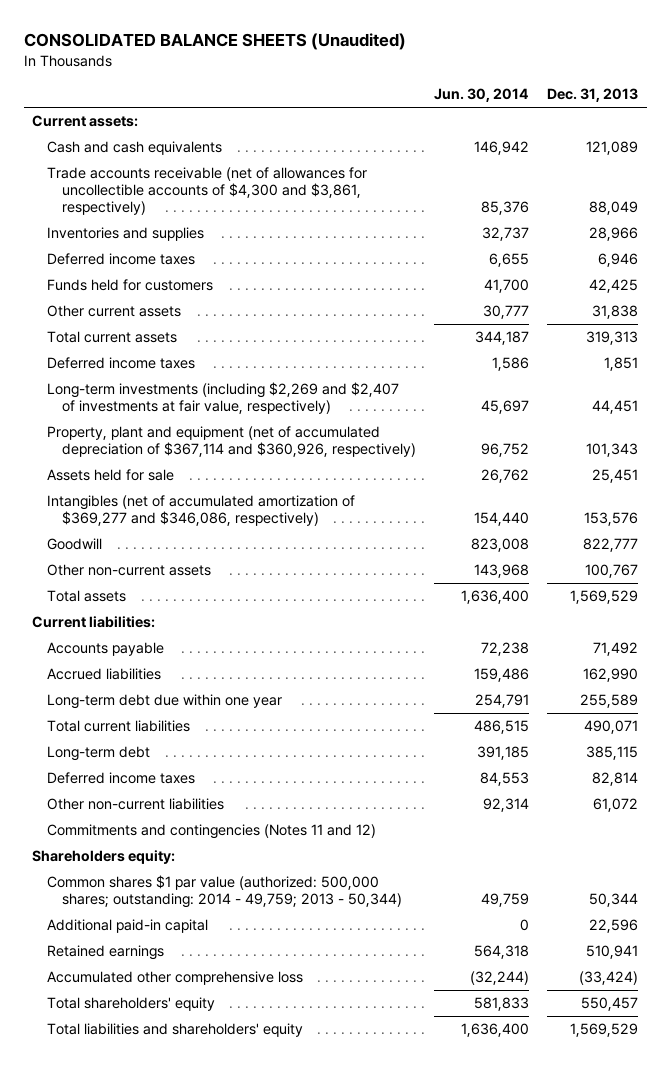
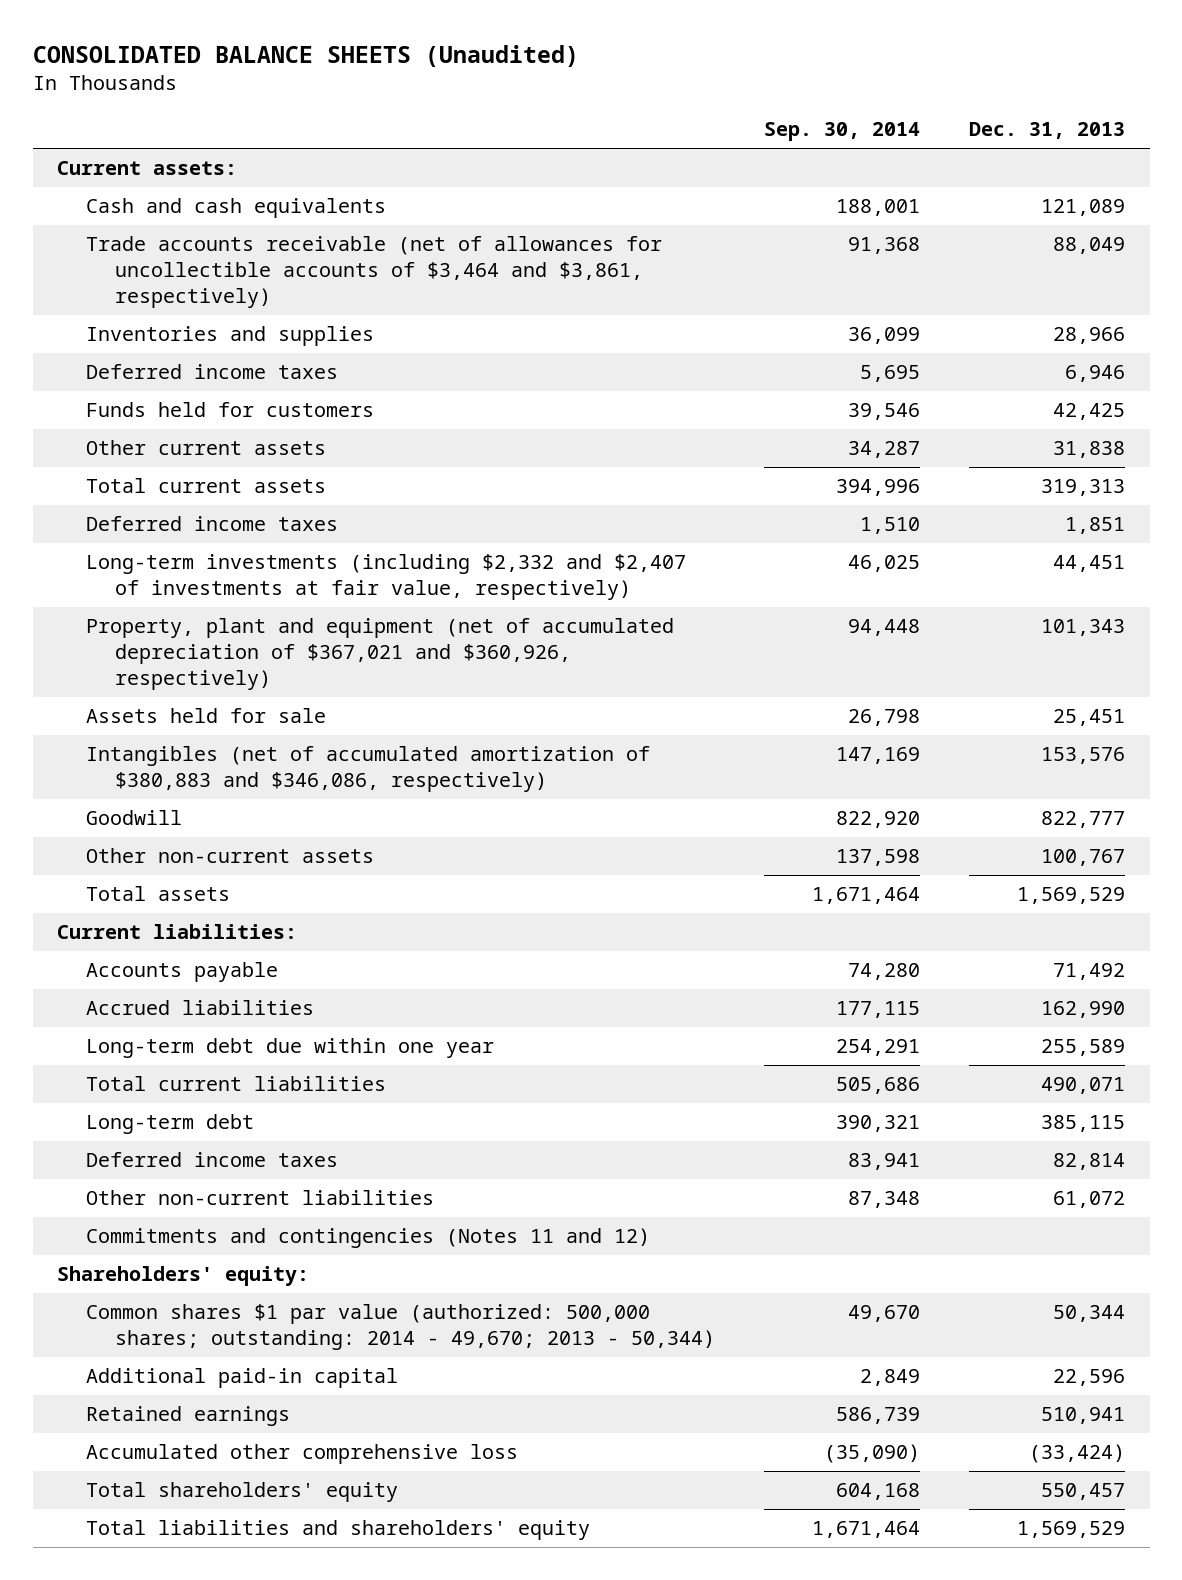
[434,88,530,103] Jun. 30, 2014 -> none
none -> [764,122,921,142] Sep. 30, 2014
[47,167,368,216] Trade accounts receivable (net of allowances for uncollectible accounts of $4,300 and $3,861, respectively) -> [86,236,663,308] Trade accounts receivable (net of allowances for uncollectible accounts of $3,464 and $3,861, respectively)
[47,382,400,415] Long-term investments (including $2,269 and $2,407 of investments at fair value, respectively) -> [86,554,687,600] Long-term investments (including $2,332 and $2,407 of investments at fair value, respectively)
[47,426,417,458] Property, plant and equipment (net of accumulated depreciation of $367,114 and $360,926, respectively) -> [86,618,675,690] Property, plant and equipment (net of accumulated depreciation of $367,021 and $360,926, respectively)
[47,495,356,527] Intangibles (net of accumulated amortization of $369,277 and $346,086, respectively) -> [86,746,651,792] Intangibles (net of accumulated amortization of $380,883 and $346,086, respectively)
[32,850,176,865] Shareholders equity: -> [57,1266,310,1287] Shareholders' equity:
[47,875,403,909] Common shares $1 par value (authorized: 500,000 shares; outstanding: 2014 - 49,759; 2013 - 50,344) -> [86,1304,715,1350] Common shares $1 par value (authorized: 500,000 shares; outstanding: 2014 - 49,670; 2013 - 50,344)

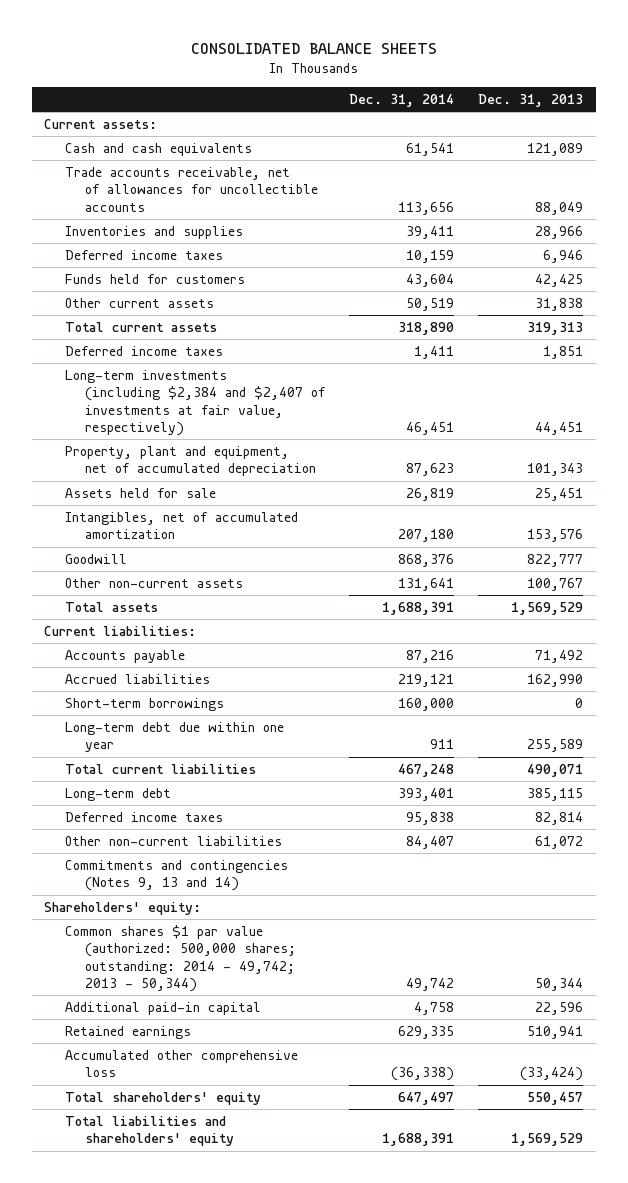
[32,45,579,68] CONSOLIDATED BALANCE SHEETS (Unaudited) -> [190,43,437,55] CONSOLIDATED BALANCE SHEETS
[764,122,921,142] Sep. 30, 2014 -> none
none -> [349,94,455,108] Dec. 31, 2014
[86,236,663,308] Trade accounts receivable (net of allowances for uncollectible accounts of $3,464 and $3,861, respectively) -> [64,166,319,212] Trade accounts receivable, net of allowances for uncollectible accounts
[86,554,687,600] Long-term investments (including $2,332 and $2,407 of investments at fair value, respectively) -> [64,369,327,437] Long-term investments (including $2,384 and $2,407 of investments at fair value, respectively)
[86,618,675,690] Property, plant and equipment (net of accumulated depreciation of $367,021 and $360,926, respectively) -> [64,445,317,477] Property, plant and equipment, net of accumulated depreciation
[86,746,651,792] Intangibles (net of accumulated amortization of $380,883 and $346,086, respectively) -> [64,511,298,540] Intangibles, net of accumulated amortization
none -> [64,697,224,711] Short-term borrowings
[86,1228,651,1249] Commitments and contingencies (Notes 11 and 12) -> [64,859,288,892] Commitments and contingencies (Notes 9, 13 and 14)
[86,1304,715,1350] Common shares $1 par value (authorized: 500,000 shares; outstanding: 2014 - 49,670; 2013 - 50,344) -> [64,924,297,993] Common shares $1 par value (authorized: 500,000 shares; outstanding: 2014 - 49,742; 2013 - 50,344)

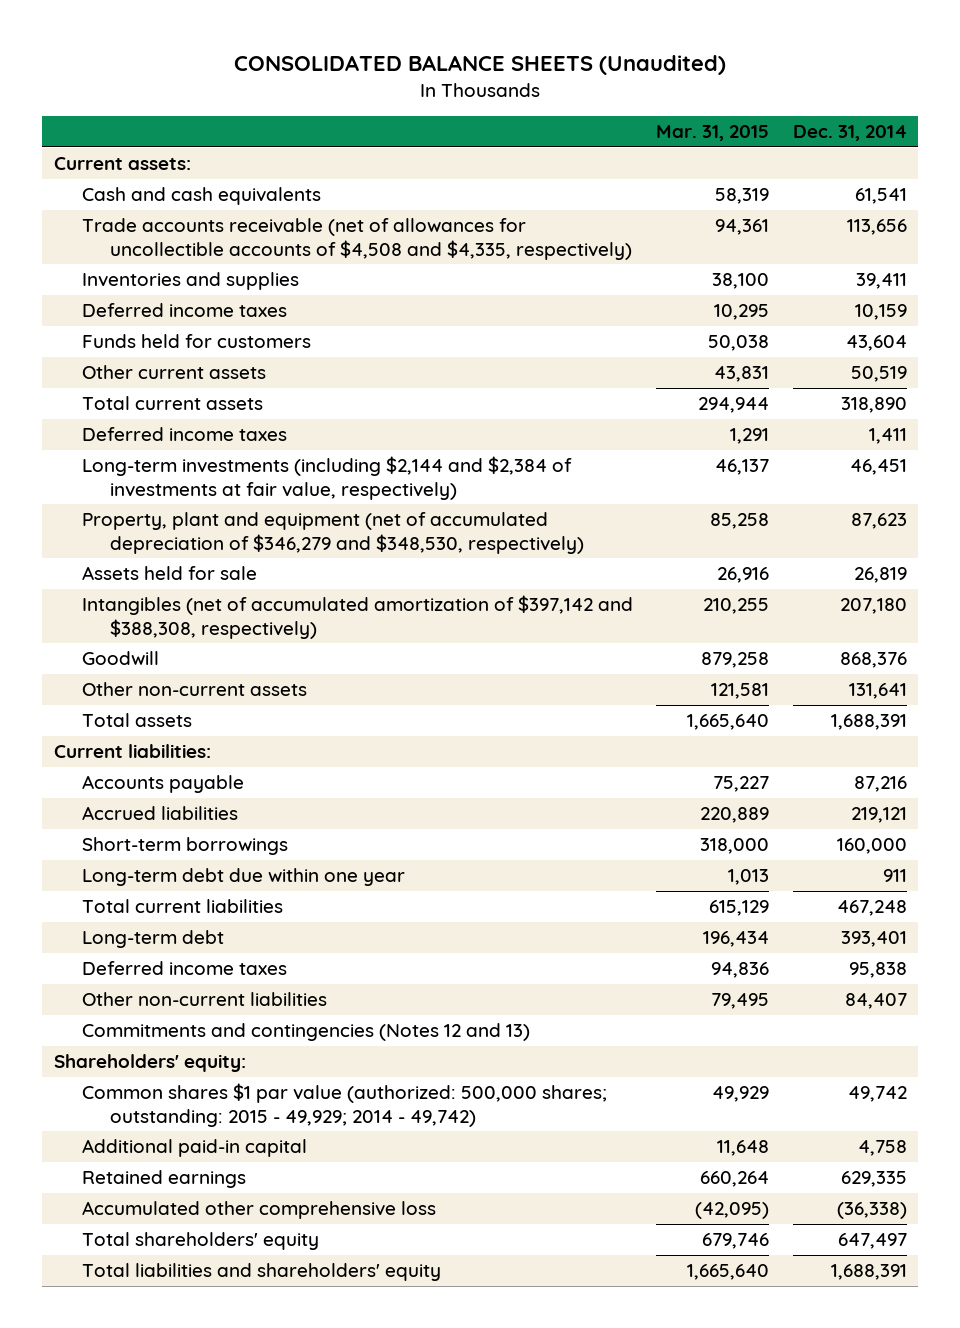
[190,43,437,55] CONSOLIDATED BALANCE SHEETS -> [234,55,727,76] CONSOLIDATED BALANCE SHEETS (Unaudited)
[478,94,584,108] Dec. 31, 2013 -> none
none -> [656,125,770,142] Mar. 31, 2015
[64,166,319,212] Trade accounts receivable, net of allowances for uncollectible accounts -> [81,218,632,260] Trade accounts receivable (net of allowances for uncollectible accounts of $4,508 and $4,335, respectively)
[64,369,327,437] Long-term investments (including $2,384 and $2,407 of investments at fair value, respectively) -> [81,456,572,500] Long-term investments (including $2,144 and $2,384 of investments at fair value, respectively)
[64,445,317,477] Property, plant and equipment, net of accumulated depreciation -> [81,512,584,554] Property, plant and equipment (net of accumulated depreciation of $346,279 and $348,530, respectively)
[64,511,298,540] Intangibles, net of accumulated amortization -> [81,595,633,639] Intangibles (net of accumulated amortization of $397,142 and $388,308, respectively)
[64,859,288,892] Commitments and contingencies (Notes 9, 13 and 14) -> [81,1023,530,1042] Commitments and contingencies (Notes 12 and 13)
[64,924,297,993] Common shares $1 par value (authorized: 500,000 shares; outstanding: 2014 - 49,742; 2013 - 50,344) -> [81,1083,607,1127] Common shares $1 par value (authorized: 500,000 shares; outstanding: 2015 - 49,929; 2014 - 49,742)

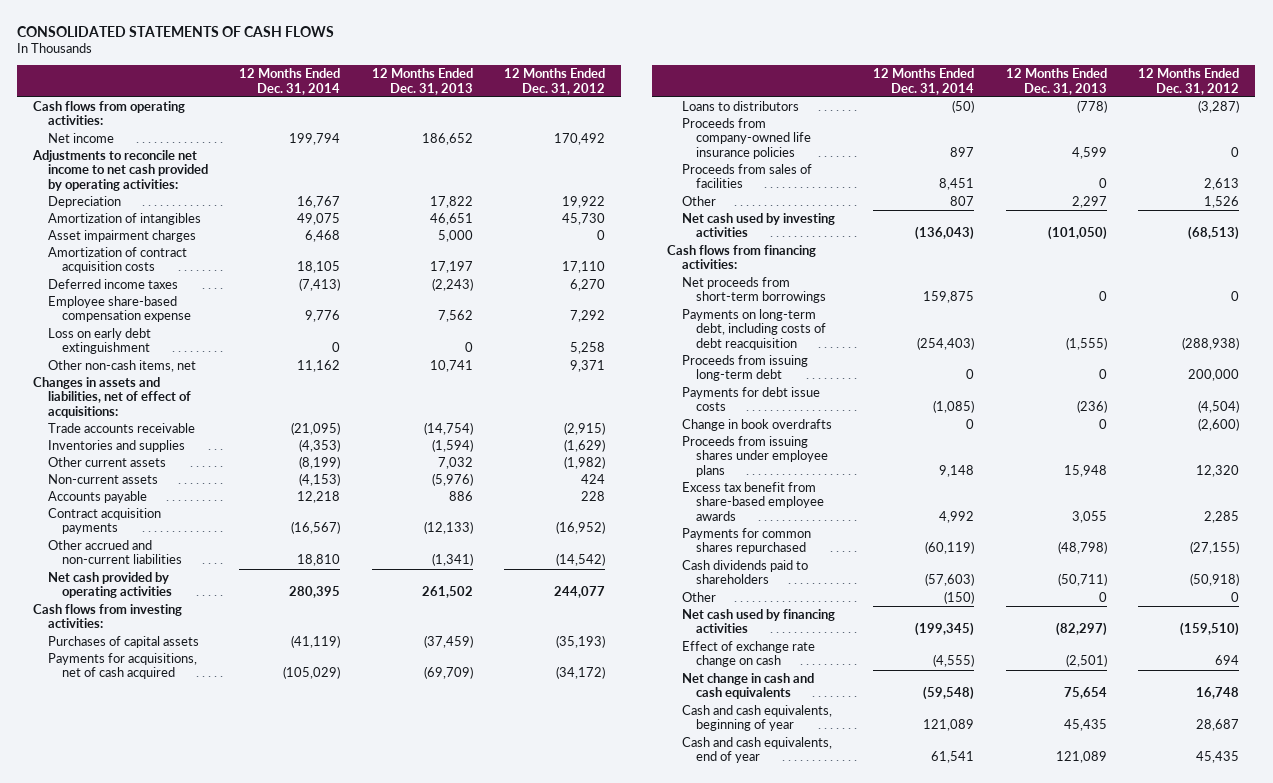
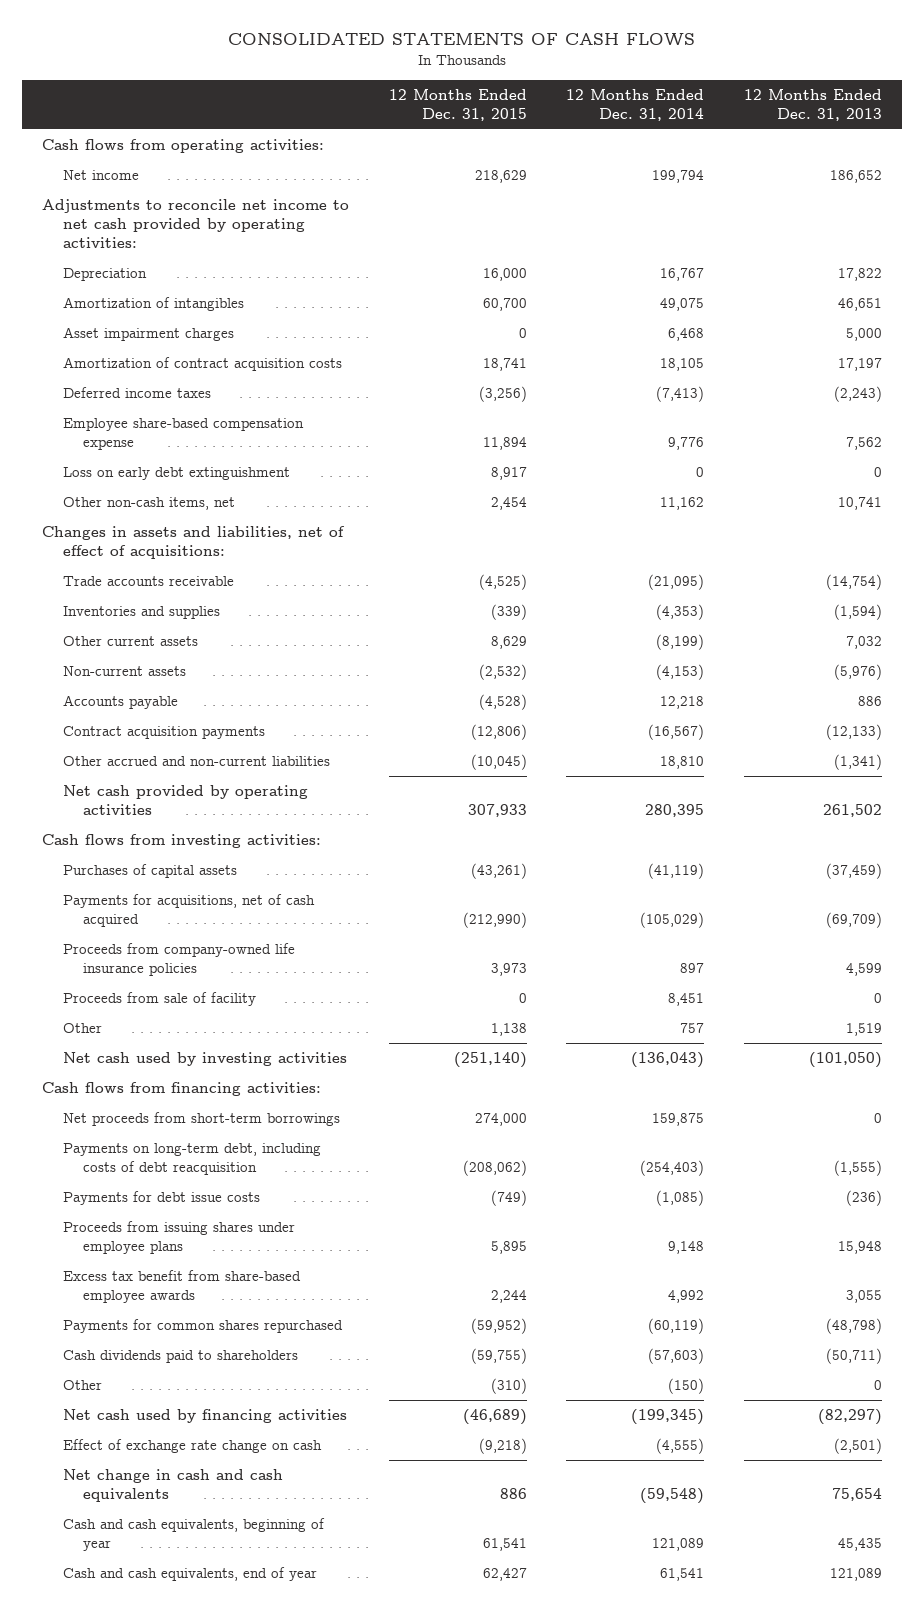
[504,68,606,95] 12 Months Ended Dec. 31, 2012 -> none
none -> [388,88,527,121] 12 Months Ended Dec. 31, 2015
[681,101,799,112] Loans to distributors -> none
[681,164,812,189] Proceeds from sales of facilities -> [62,992,256,1007] Proceeds from sale of facility
[950,196,975,207] 807 -> [680,1023,705,1034] 757
[1071,196,1107,209] 2,297 -> [846,1023,883,1037] 1,519
[681,355,808,382] Proceeds from issuing long-term debt -> none
[681,419,832,432] Change in book overdrafts -> none

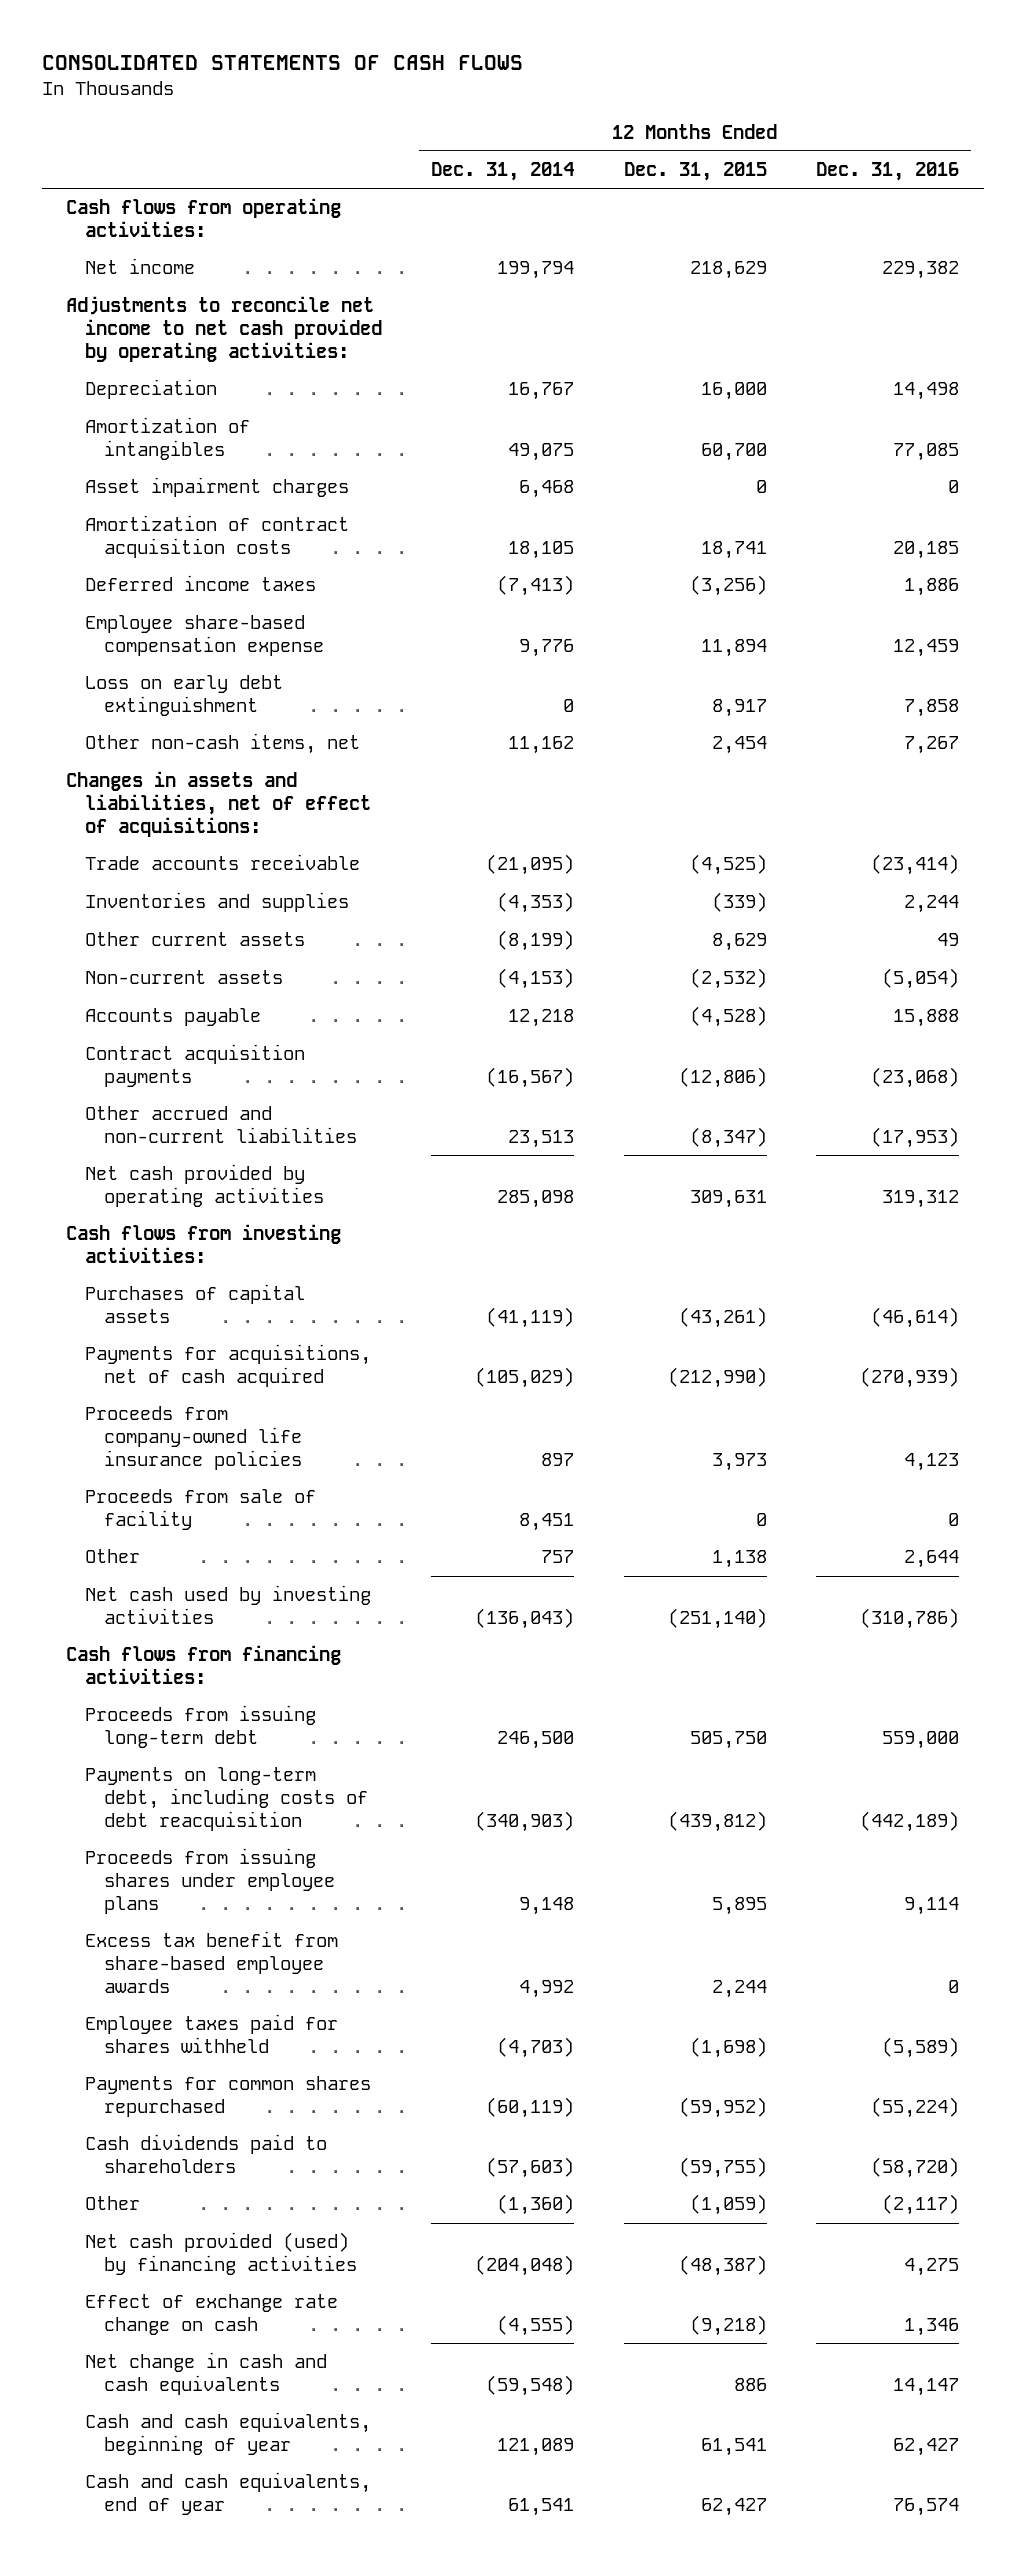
[744,88,883,121] 12 Months Ended Dec. 31, 2013 -> none
none -> [816,162,960,182] Dec. 31, 2016
[470,754,527,771] (10,045) -> [689,1127,767,1149] (8,347)
[660,756,705,770] 18,810 -> [508,1130,575,1149] 23,513
[467,804,527,818] 307,933 -> [689,1190,767,1209] 309,631
[645,804,705,818] 280,395 -> [497,1190,575,1209] 285,098
[62,1112,340,1127] Net proceeds from short-term borrowings -> none
[62,1191,260,1206] Payments for debt issue costs -> none
none -> [85,1705,317,1749] Proceeds from issuing long-term debt
[462,1160,527,1177] (208,062) -> [667,1810,767,1832] (439,812)
[640,1160,705,1177] (254,403) -> [475,1810,575,1832] (340,903)
none -> [85,2014,339,2054] Employee taxes paid for shares withheld
[490,1378,527,1395] (310) -> [689,2194,767,2216] (1,059)
[668,1378,705,1395] (150) -> [497,2194,575,2216] (1,360)
[62,1409,347,1424] Net cash used by financing activities -> [85,2232,357,2276] Net cash provided (used) by financing activities
[462,1409,527,1426] (46,689) -> [678,2255,767,2277] (48,387)
[631,1409,705,1426] (199,345) -> [475,2255,575,2277] (204,048)

